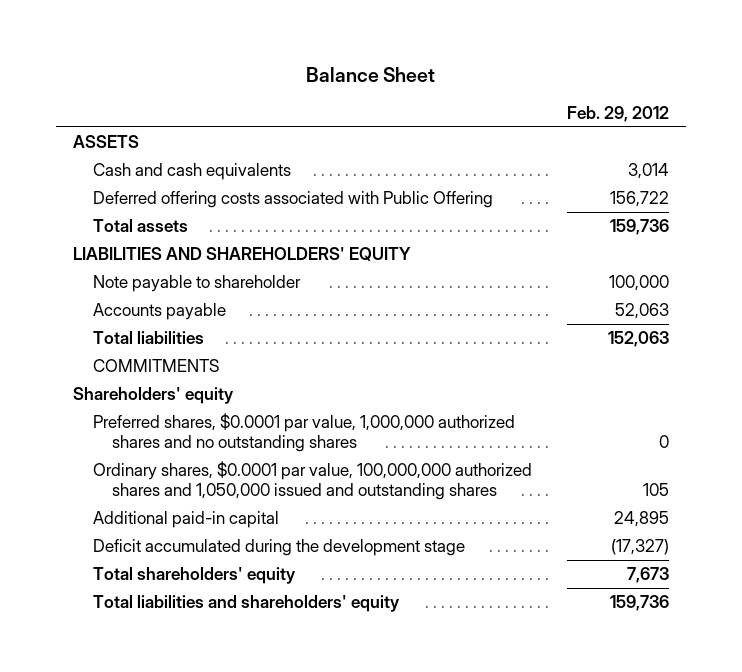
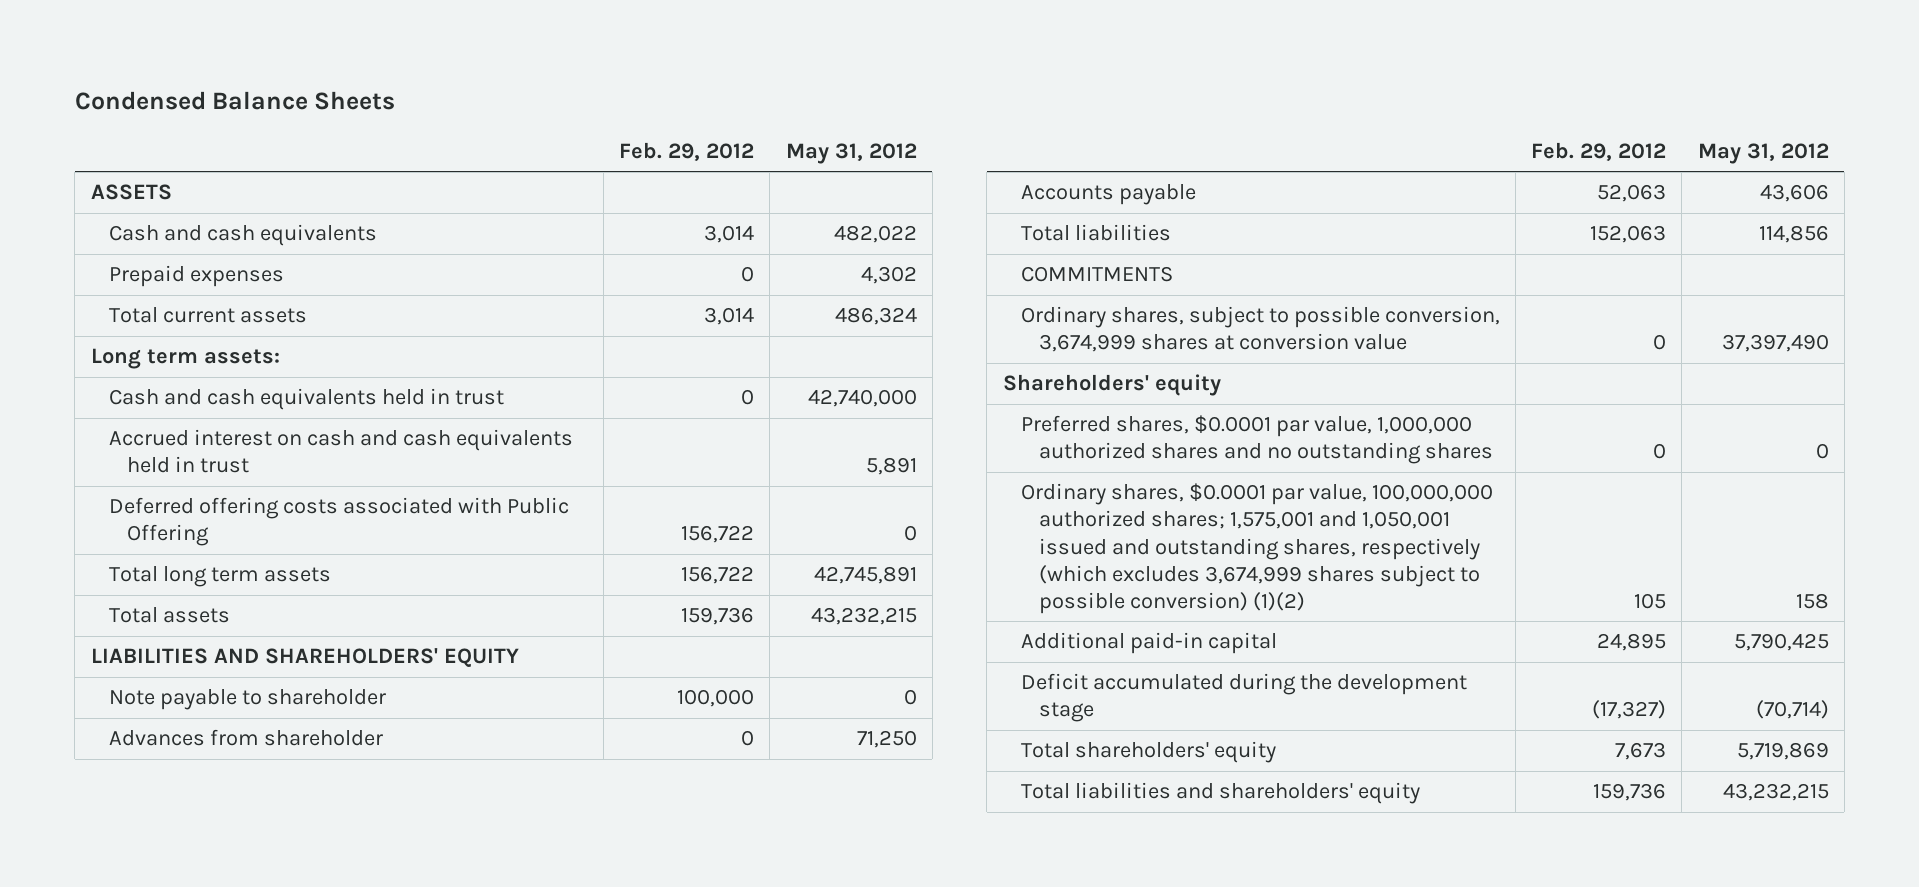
[306,67,436,83] Balance Sheet -> [74,90,395,110] Condensed Balance Sheets
none -> [785,142,917,164] May 31, 2012
none -> [108,265,284,288] Prepaid expenses
none -> [108,307,307,324] Total current assets
none -> [90,348,280,370] Long term assets:
none -> [108,388,504,411] Cash and cash equivalents held in trust
none -> [108,429,573,474] Accrued interest on cash and cash equivalents held in trust
none -> [108,566,331,588] Total long term assets
none -> [108,729,383,747] Advances from shareholder
none -> [1020,306,1500,353] Ordinary shares, subject to possible conversion, 3,674,999 shares at conversion value
[92,461,532,501] Ordinary shares, $0.0001 par value, 100,000,000 authorized shares and 1,050,000 issued and outstanding shares -> [1020,483,1493,614] Ordinary shares, $0.0001 par value, 100,000,000 authorized shares; 1,575,001 and 1,050,001 issued and outstanding shares, respectively (which excludes 3,674,999 shares subject to possible conversion) (1)(2)

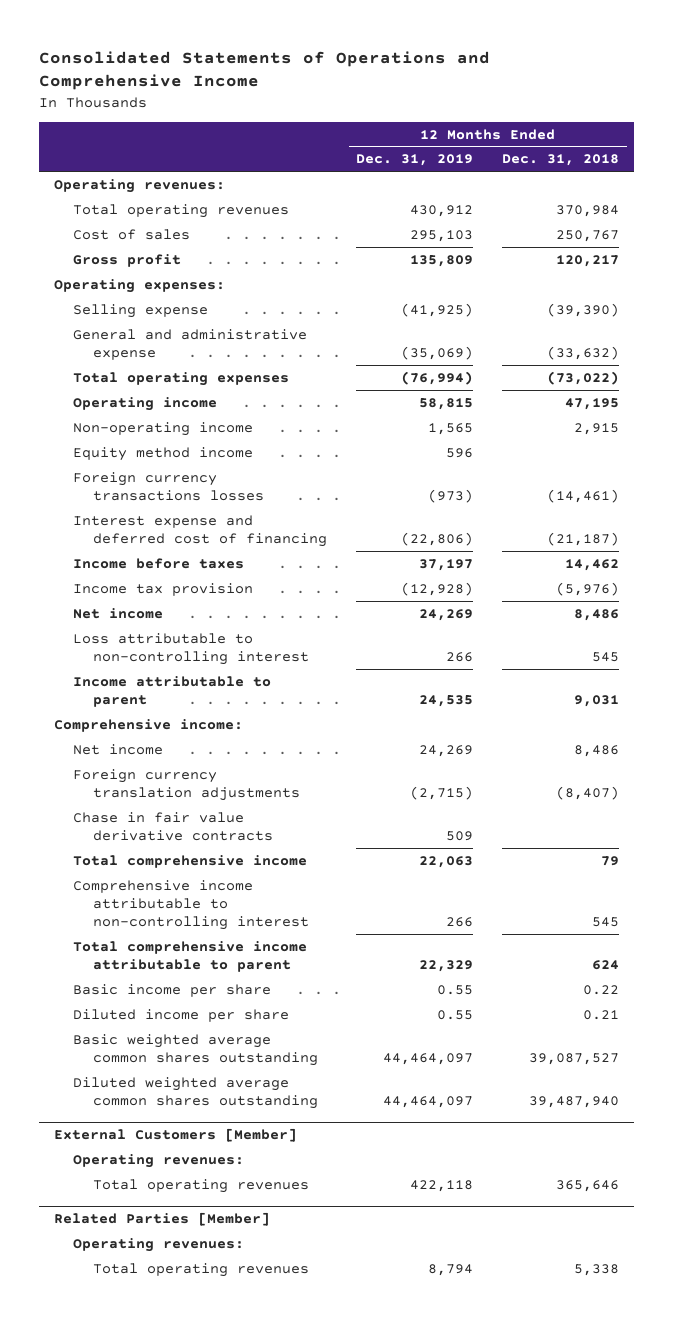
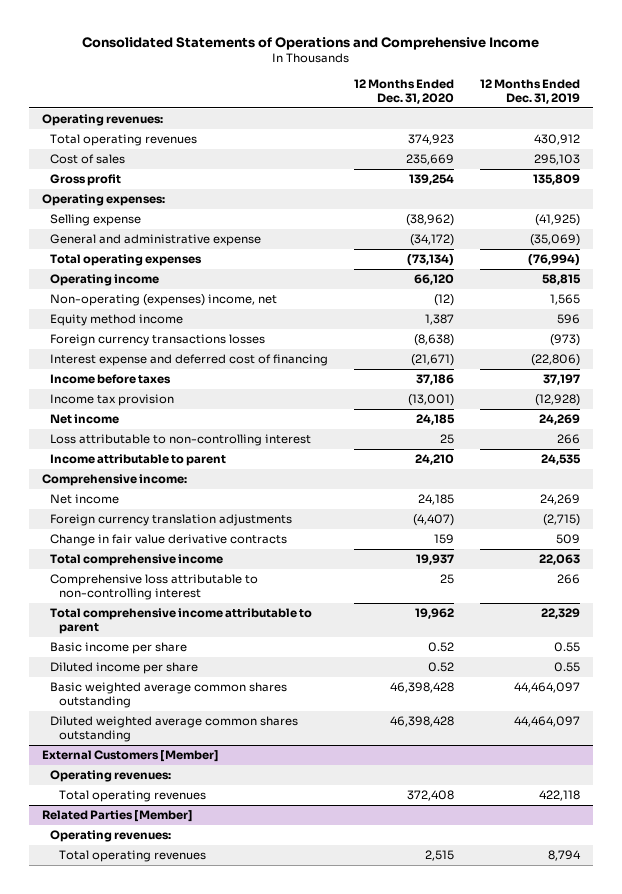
[502,154,620,167] Dec. 31, 2018 -> none
none -> [354,79,455,105] 12 Months Ended Dec. 31, 2020
[73,421,254,436] Non-operating income -> [50,294,278,307] Non-operating (expenses) income, net
[73,811,273,841] Chase in fair value derivative contracts -> [50,534,288,547] Change in fair value derivative contracts
[73,879,309,930] Comprehensive income attributable to non-controlling interest -> [50,574,259,601] Comprehensive loss attributable to non-controlling interest

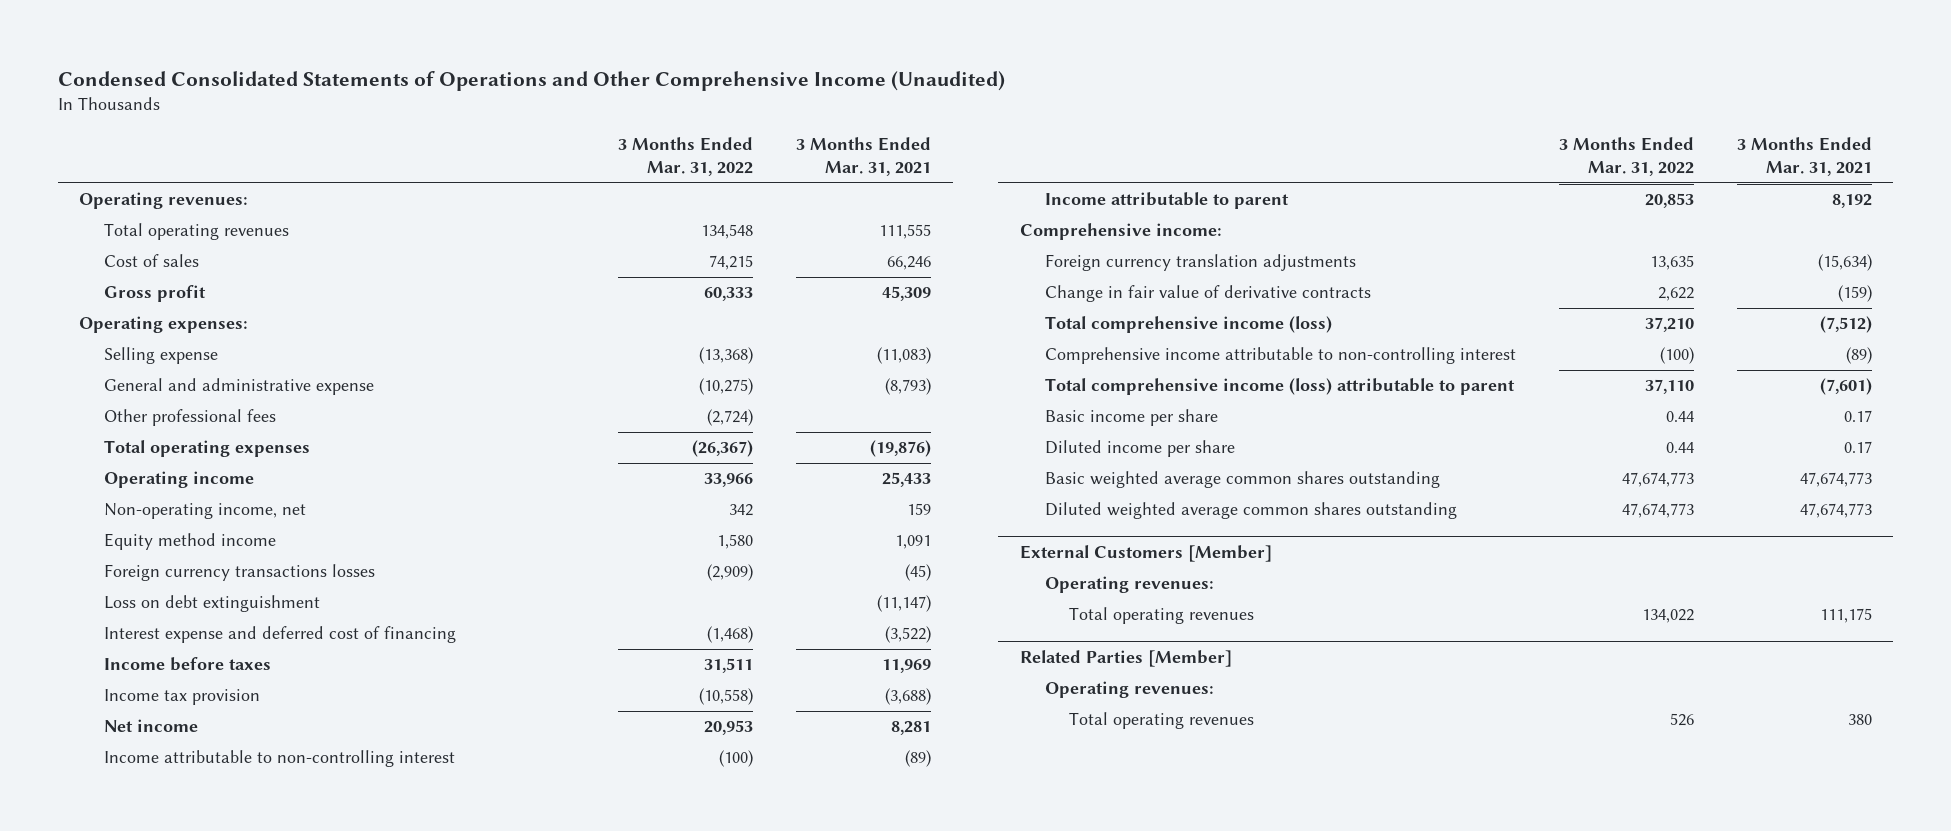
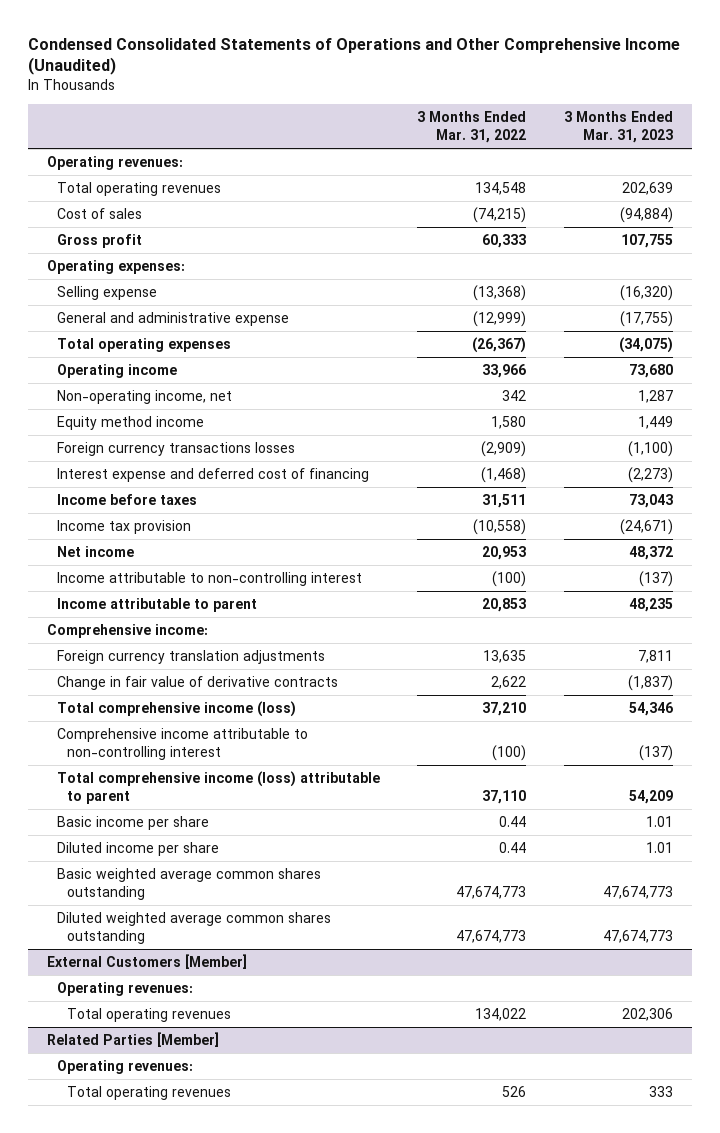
[796,137,932,177] 3 Months Ended Mar. 31, 2021 -> none
none -> [564,111,674,144] 3 Months Ended Mar. 31, 2023
[709,255,754,271] 74,215 -> [473,207,527,224] (74,215)
[103,409,276,427] Other professional fees -> none
[699,378,754,396] (10,275) -> [473,311,527,328] (12,999)
[103,595,320,613] Loss on debt extinguishment -> none

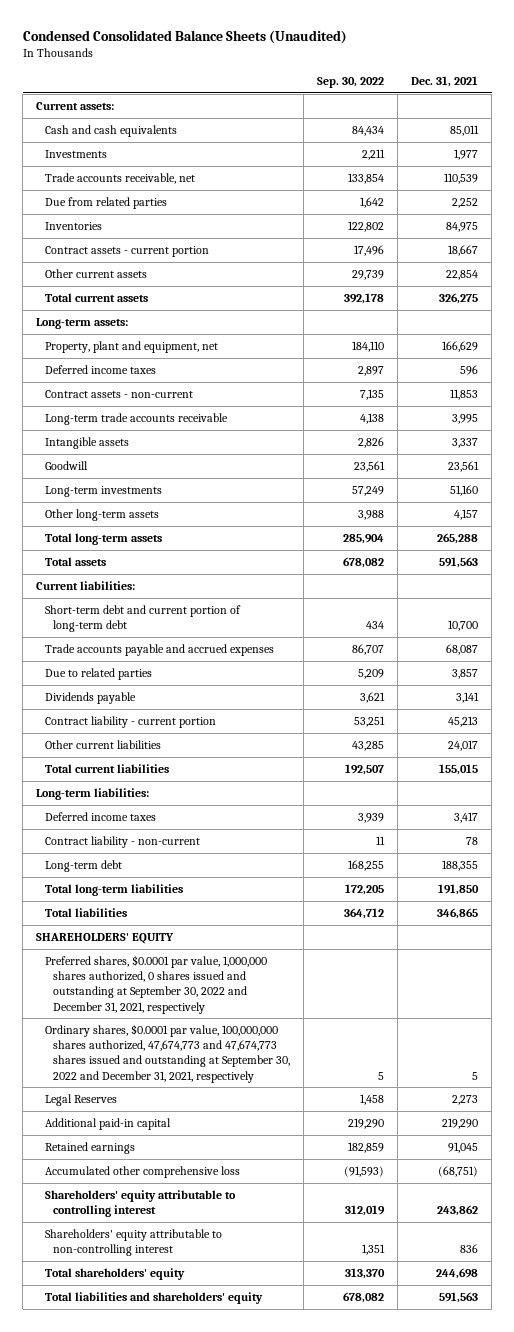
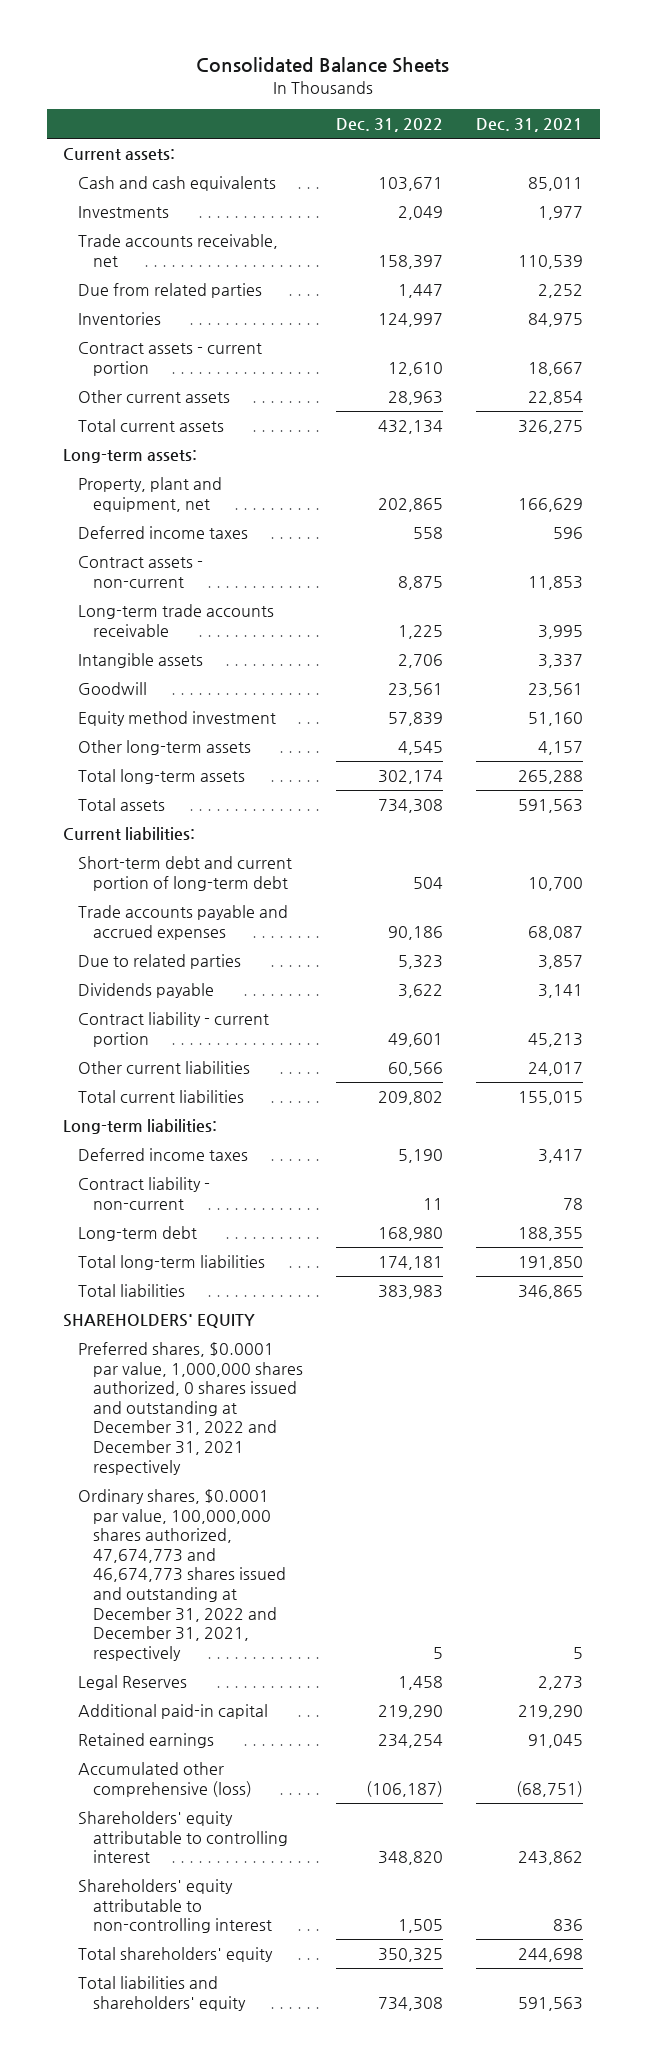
[22,30,347,45] Condensed Consolidated Balance Sheets (Unaudited) -> [196,57,450,74] Consolidated Balance Sheets
[317,76,385,88] Sep. 30, 2022 -> none
none -> [336,118,444,133] Dec. 31, 2022
[44,485,162,497] Long-term investments -> [78,711,277,727] Equity method investment
[44,954,267,1014] Preferred shares, $0.0001 par value, 1,000,000 shares authorized, 0 shares issued and outstanding at September 30, 2022 and December 31, 2021, respectively -> [78,1342,304,1475] Preferred shares, $0.0001 par value, 1,000,000 shares authorized, 0 shares issued and outstanding at December 31, 2022 and December 31, 2021 respectively
[44,1023,291,1083] Ordinary shares, $0.0001 par value, 100,000,000 shares authorized, 47,674,773 and 47,674,773 shares issued and outstanding at September 30, 2022 and December 31, 2021, respectively -> [78,1489,287,1661] Ordinary shares, $0.0001 par value, 100,000,000 shares authorized, 47,674,773 and 46,674,773 shares issued and outstanding at December 31, 2022 and December 31, 2021, respectively
[44,1165,240,1178] Accumulated other comprehensive loss -> [78,1762,253,1797] Accumulated other comprehensive (loss)

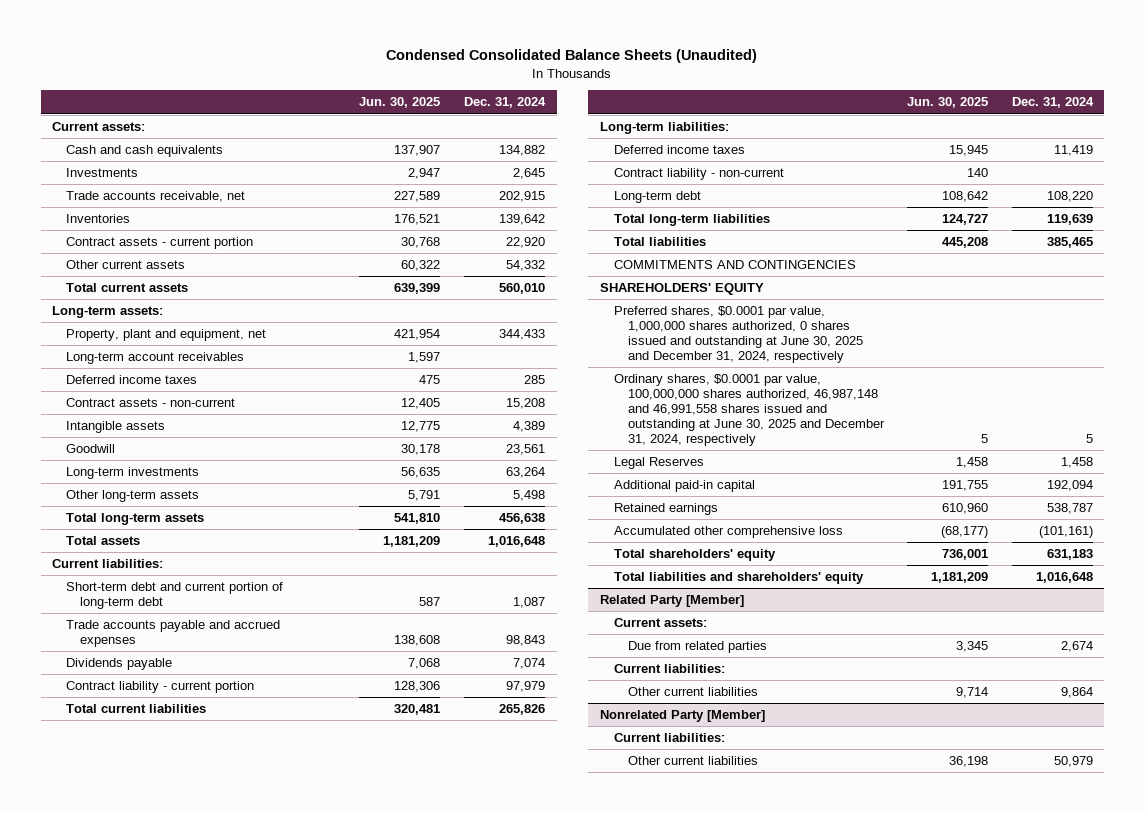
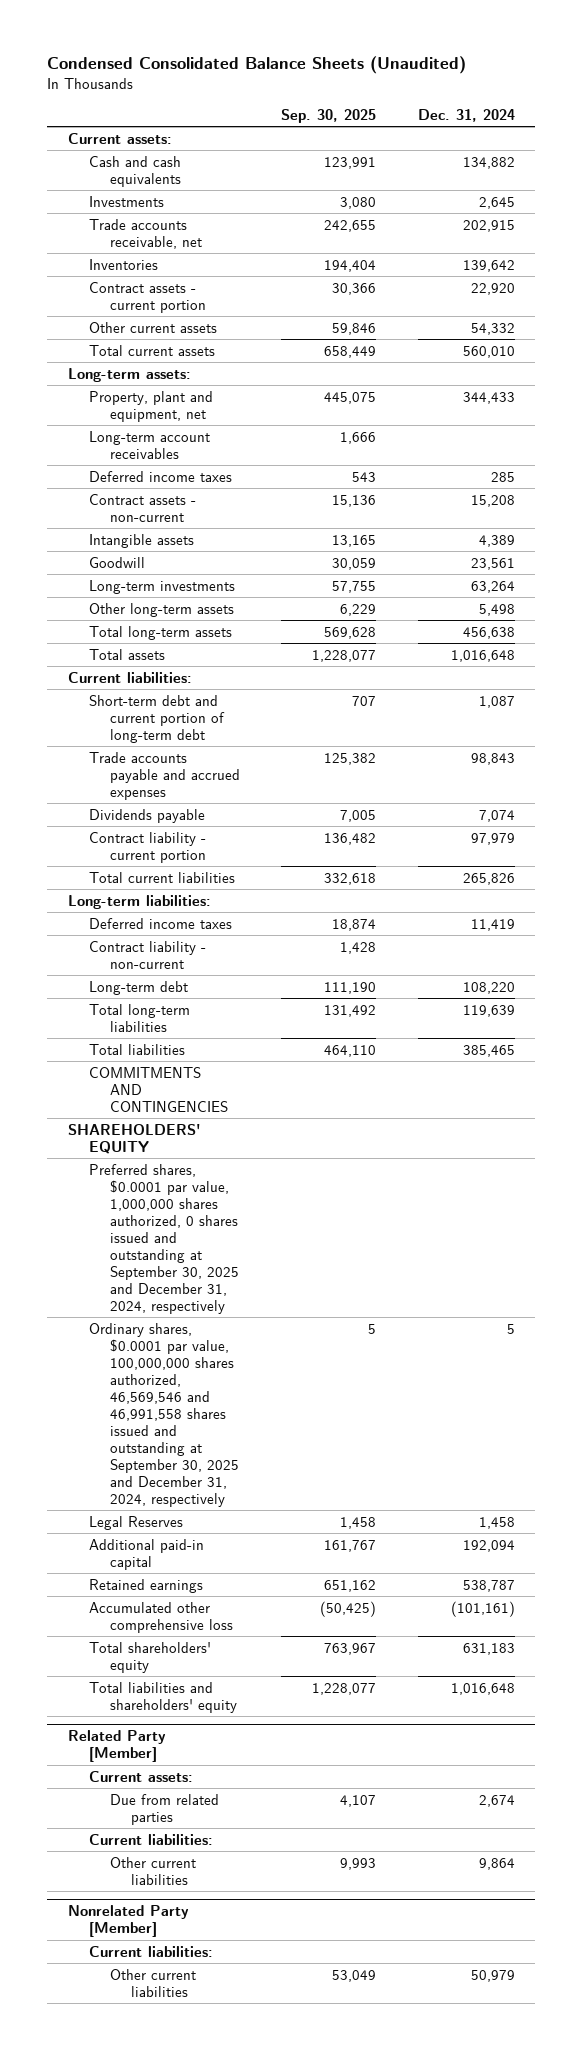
[359,97,441,109] Jun. 30, 2025 -> none
none -> [281,108,377,123] Sep. 30, 2025
[613,306,863,363] Preferred shares, $0.0001 par value, 1,000,000 shares authorized, 0 shares issued and outstanding at June 30, 2025 and December 31, 2024, respectively -> [88,1163,239,1314] Preferred shares, $0.0001 par value, 1,000,000 shares authorized, 0 shares issued and outstanding at September 30, 2025 and December 31, 2024, respectively
[613,374,885,446] Ordinary shares, $0.0001 par value, 100,000,000 shares authorized, 46,987,148 and 46,991,558 shares issued and outstanding at June 30, 2025 and December 31, 2024, respectively -> [88,1322,239,1507] Ordinary shares, $0.0001 par value, 100,000,000 shares authorized, 46,569,546 and 46,991,558 shares issued and outstanding at September 30, 2025 and December 31, 2024, respectively

